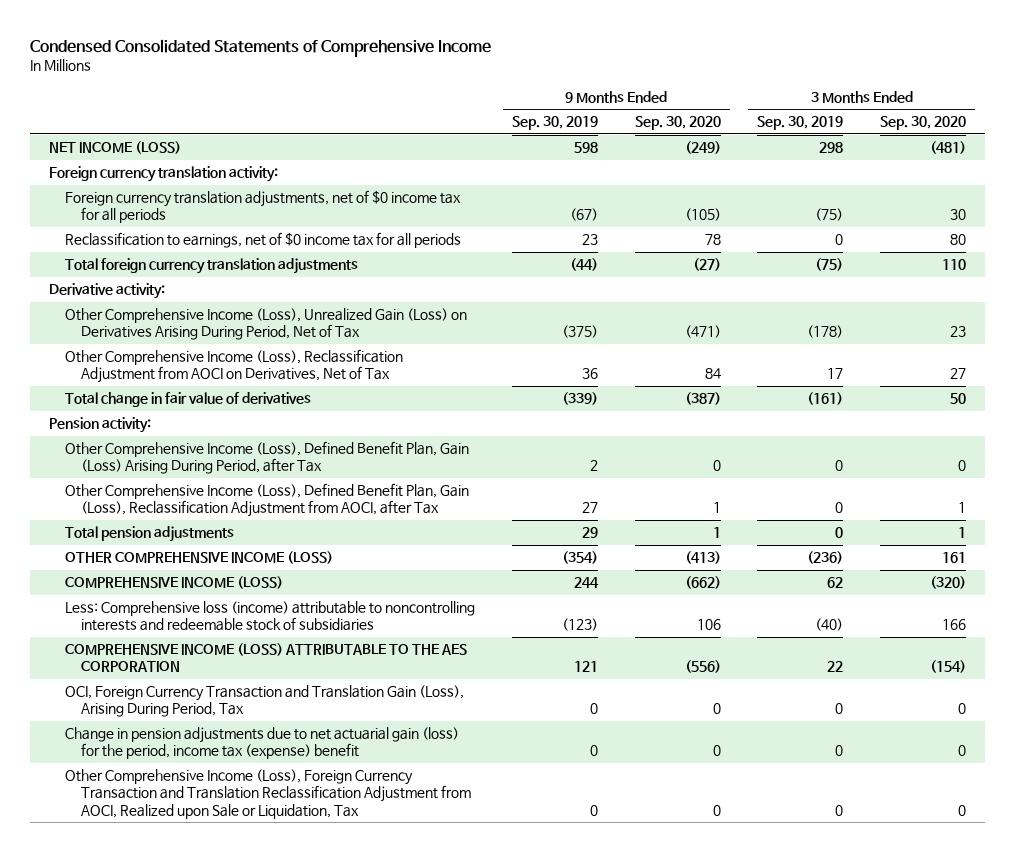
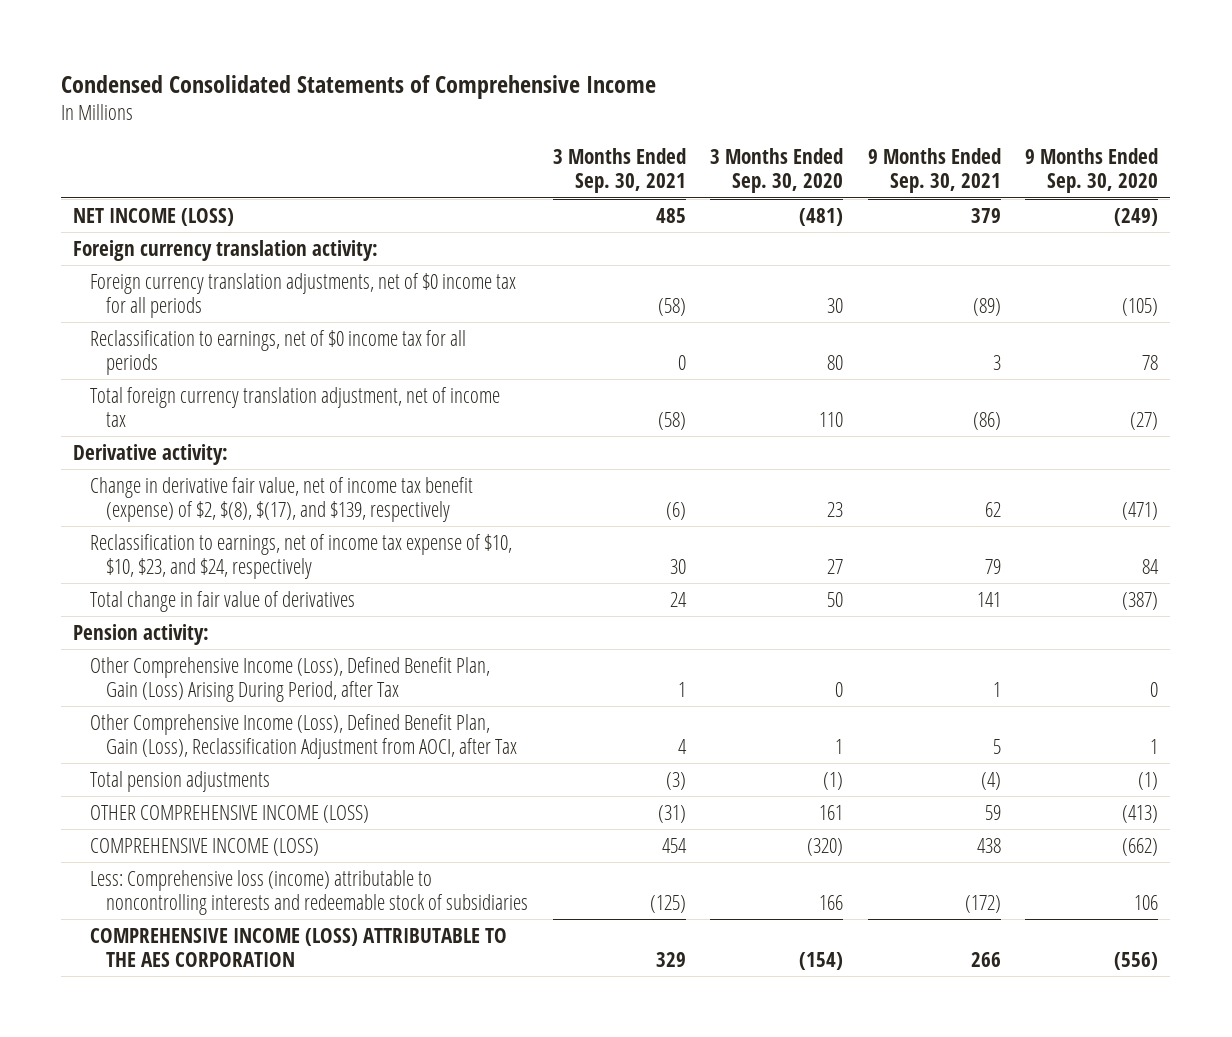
[511,116,598,131] Sep. 30, 2019 -> none
[757,116,844,131] Sep. 30, 2019 -> none
none -> [552,148,686,194] 3 Months Ended Sep. 30, 2021
none -> [867,148,1001,194] 9 Months Ended Sep. 30, 2021
[64,258,358,275] Total foreign currency translation adjustments -> [89,386,500,427] Total foreign currency translation adjustment, net of income tax
[64,308,467,341] Other Comprehensive Income (Loss), Unrealized Gain (Loss) on Derivatives Arising During Period, Net of Tax -> [89,476,473,522] Change in derivative fair value, net of income tax benefit (expense) of $2, $(8), $(17), and $139, respectively
[64,349,403,384] Other Comprehensive Income (Loss), Reclassification Adjustment from AOCI on Derivatives, Net of Tax -> [89,533,512,579] Reclassification to earnings, net of income tax expense of $10, $10, $23, and $24, respectively
[712,527,721,539] 1 -> [1138,771,1159,790] (1)
[958,527,967,539] 1 -> [823,771,844,790] (1)
[64,685,464,718] OCI, Foreign Currency Transaction and Translation Gain (Loss), Arising During Period, Tax -> none
[64,727,459,760] Change in pension adjustments due to net actuarial gain (loss) for the period, income tax (expense) benefit -> none
[64,769,472,819] Other Comprehensive Income (Loss), Foreign Currency Transaction and Translation Reclassification Adjustment from AOCI, Realized upon Sale or Liquidation, Tax -> none

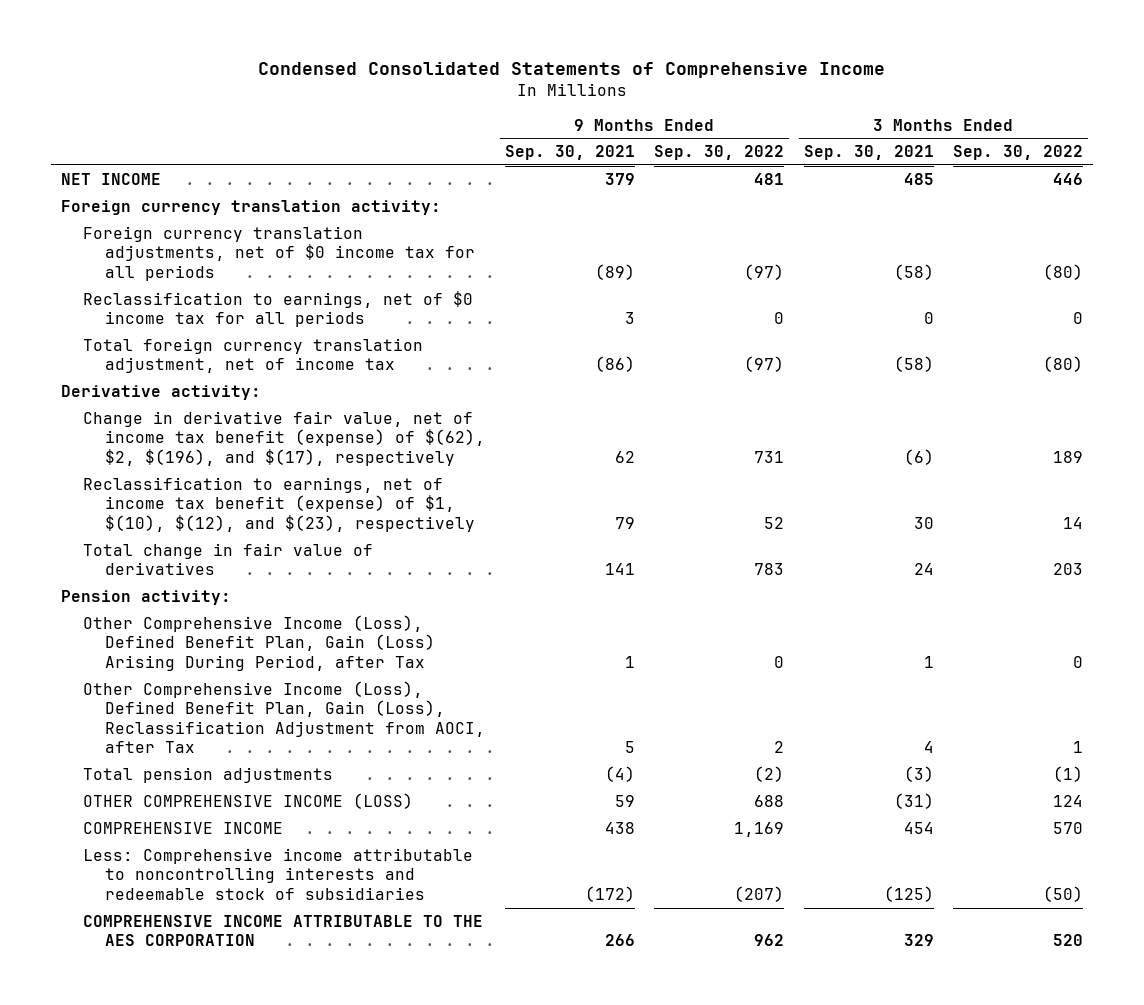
[710,148,844,194] 3 Months Ended Sep. 30, 2020 -> none
[1025,148,1159,194] 9 Months Ended Sep. 30, 2020 -> none
none -> [654,145,785,161] Sep. 30, 2022
none -> [953,145,1084,161] Sep. 30, 2022
[73,207,235,226] NET INCOME (LOSS) -> [60,173,161,186] NET INCOME
[89,476,473,522] Change in derivative fair value, net of income tax benefit (expense) of $2, $(8), $(17), and $139, respectively -> [82,411,486,466] Change in derivative fair value, net of income tax benefit (expense) of $(62), $2, $(196), and $(17), respectively
[89,533,512,579] Reclassification to earnings, net of income tax expense of $10, $10, $23, and $24, respectively -> [82,477,476,532] Reclassification to earnings, net of income tax benefit (expense) of $1, $(10), $(12), and $(23), respectively
[89,837,319,856] COMPREHENSIVE INCOME (LOSS) -> [82,822,283,835] COMPREHENSIVE INCOME
[89,869,528,915] Less: Comprehensive loss (income) attributable to noncontrolling interests and redeemable stock of subsidiaries -> [82,848,473,900] Less: Comprehensive income attributable to noncontrolling interests and redeemable stock of subsidiaries
[89,927,507,967] COMPREHENSIVE INCOME (LOSS) ATTRIBUTABLE TO THE AES CORPORATION -> [82,915,483,947] COMPREHENSIVE INCOME ATTRIBUTABLE TO THE AES CORPORATION

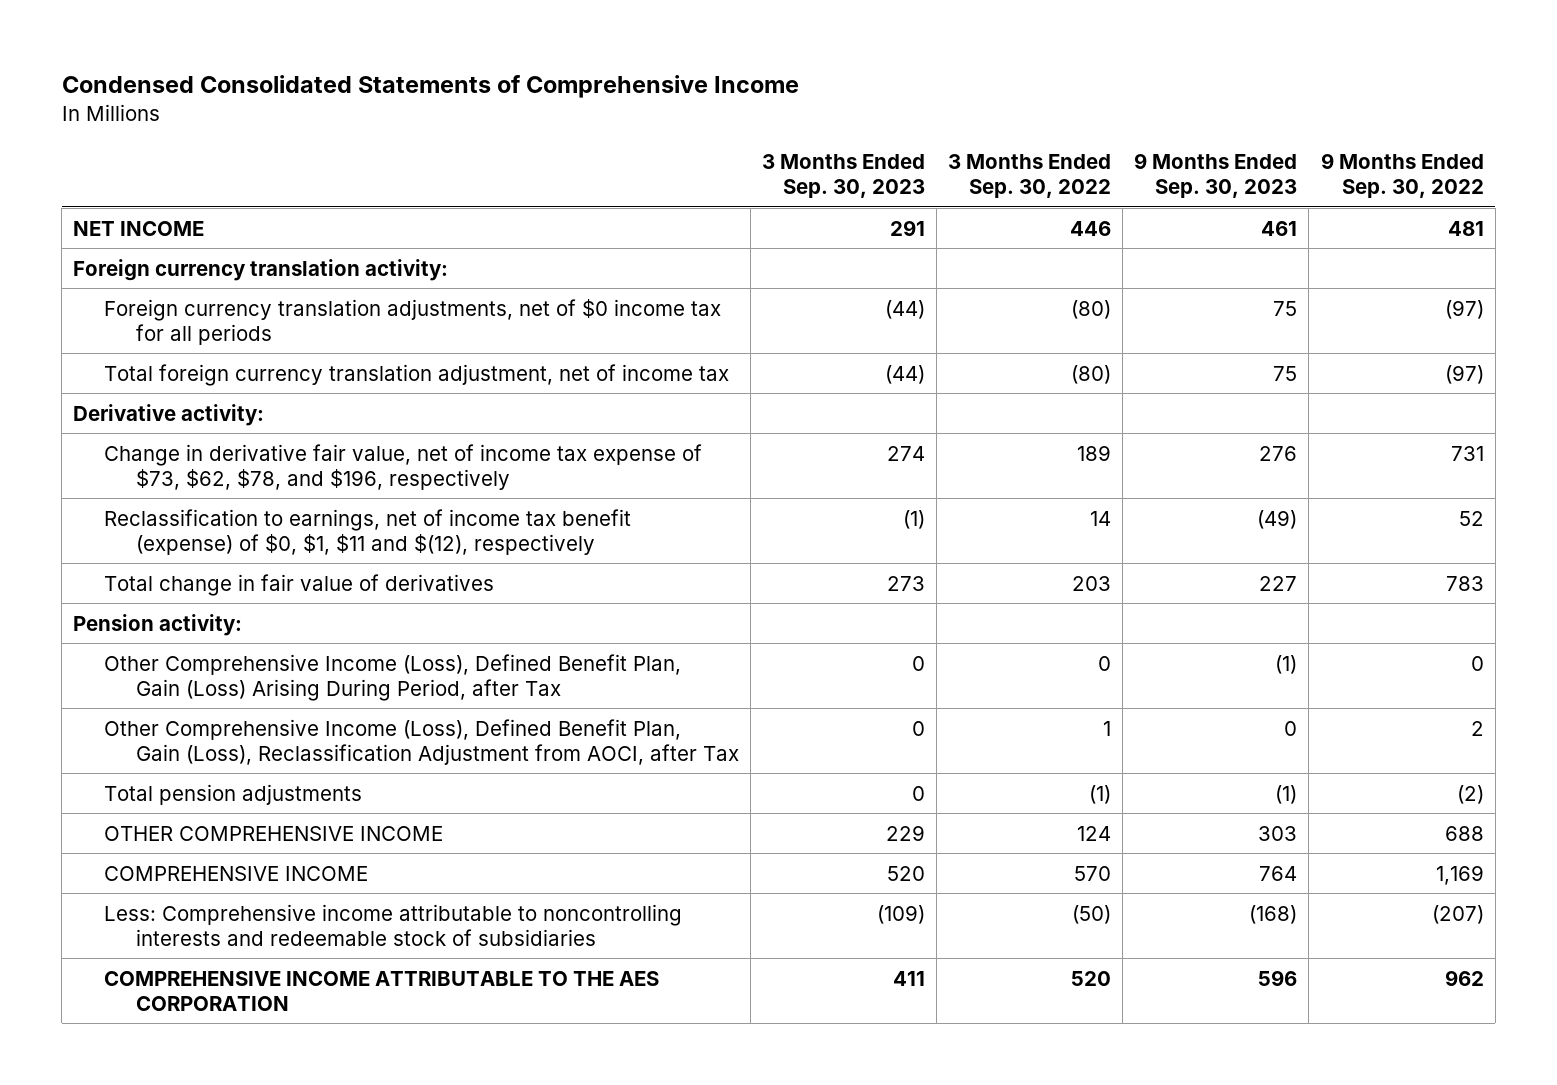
[504,145,635,161] Sep. 30, 2021 -> none
[803,145,934,161] Sep. 30, 2021 -> none
none -> [761,154,925,199] 3 Months Ended Sep. 30, 2023
none -> [1134,153,1298,199] 9 Months Ended Sep. 30, 2023
[82,291,473,328] Reclassification to earnings, net of $0 income tax for all periods -> none
[82,411,486,466] Change in derivative fair value, net of income tax benefit (expense) of $(62), $2, $(196), and $(17), respectively -> [104,443,703,490] Change in derivative fair value, net of income tax expense of $73, $62, $78, and $196, respectively
[82,477,476,532] Reclassification to earnings, net of income tax benefit (expense) of $1, $(10), $(12), and $(23), respectively -> [104,508,632,555] Reclassification to earnings, net of income tax benefit (expense) of $0, $1, $11 and $(12), respectively
[82,793,413,810] OTHER COMPREHENSIVE INCOME (LOSS) -> [104,825,444,841] OTHER COMPREHENSIVE INCOME

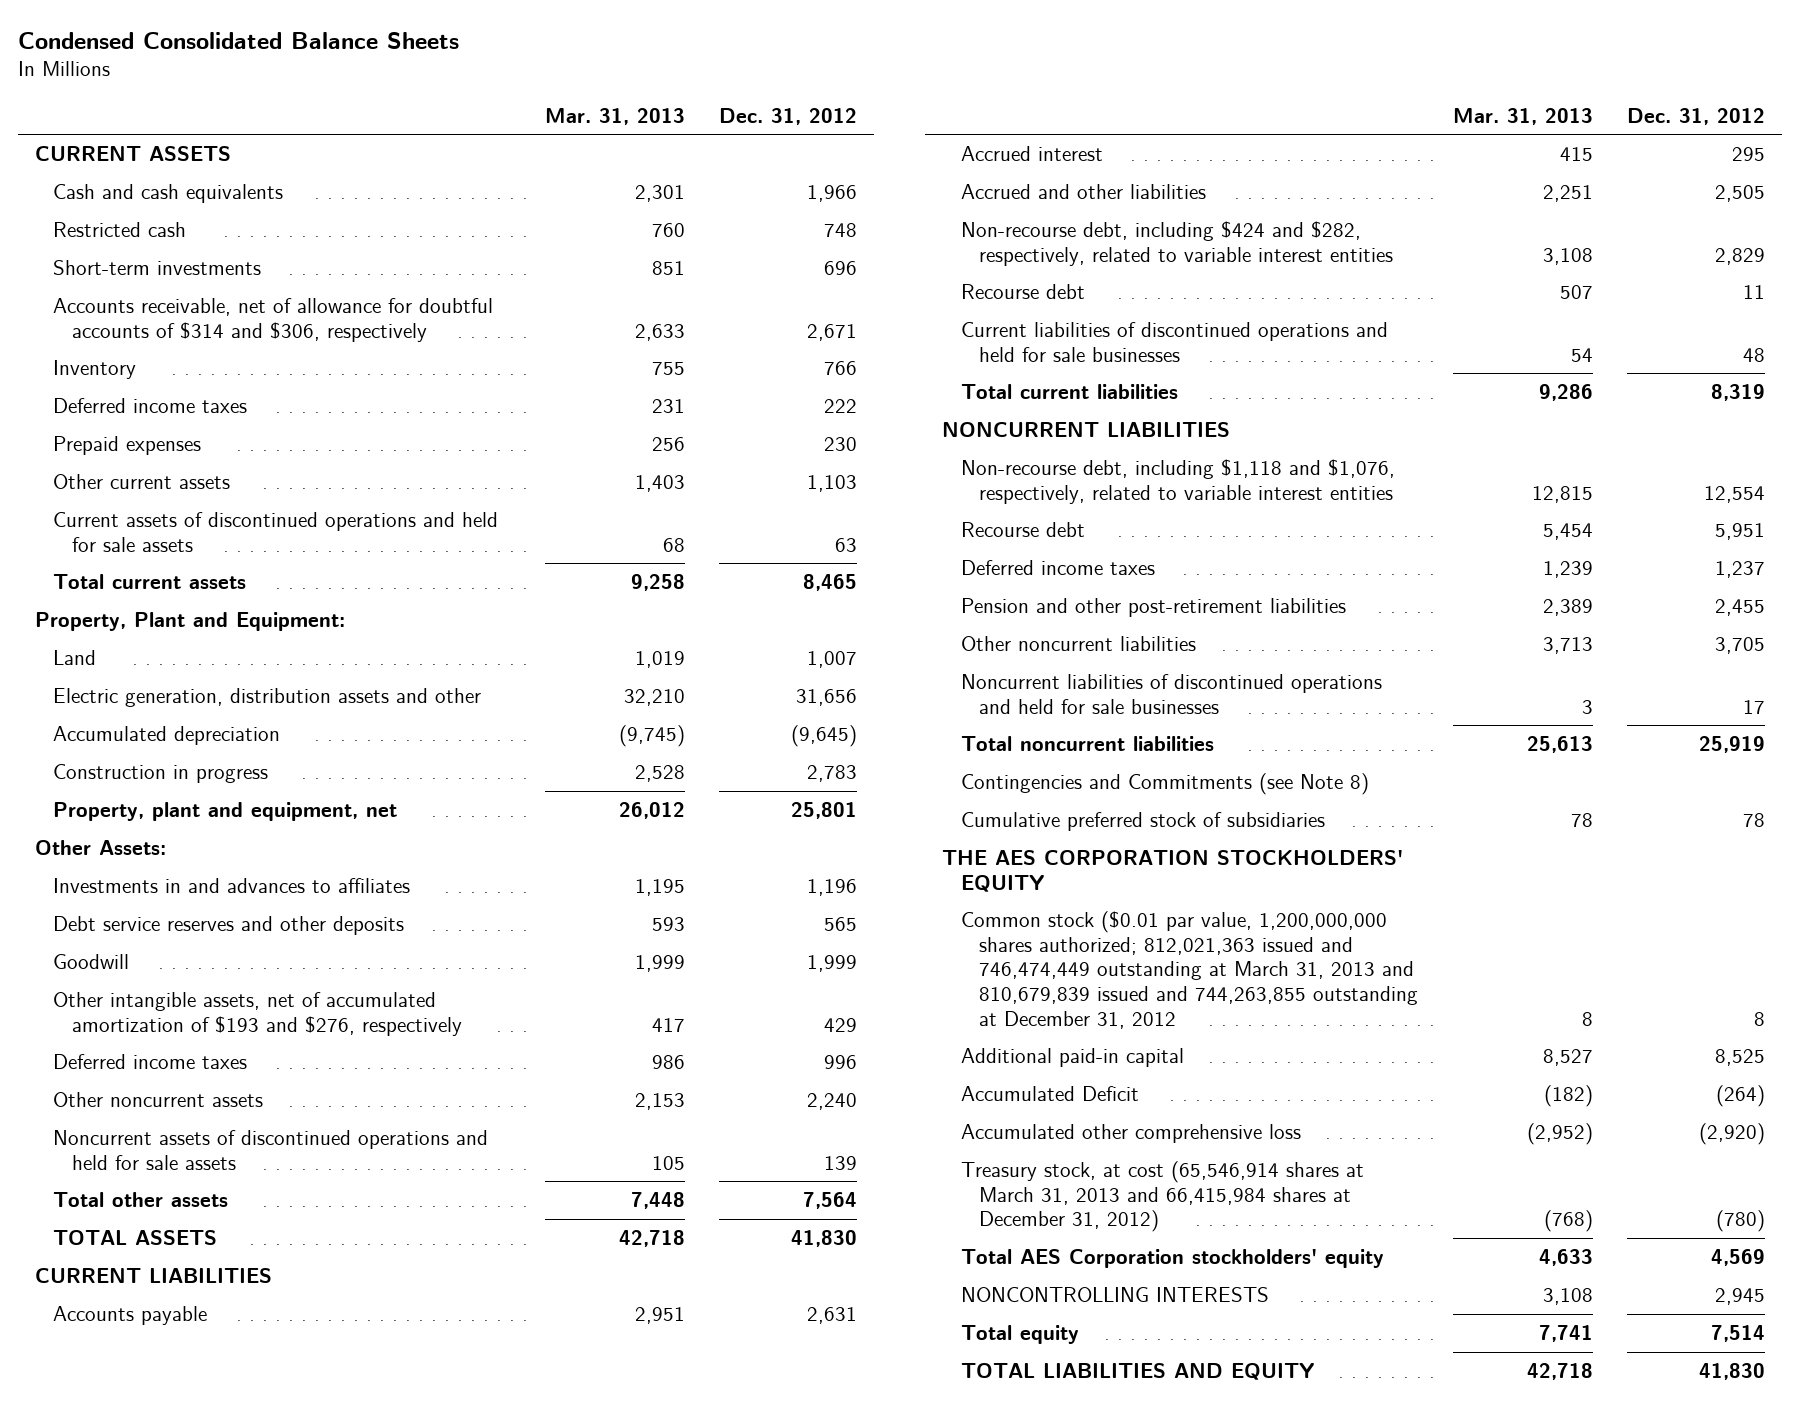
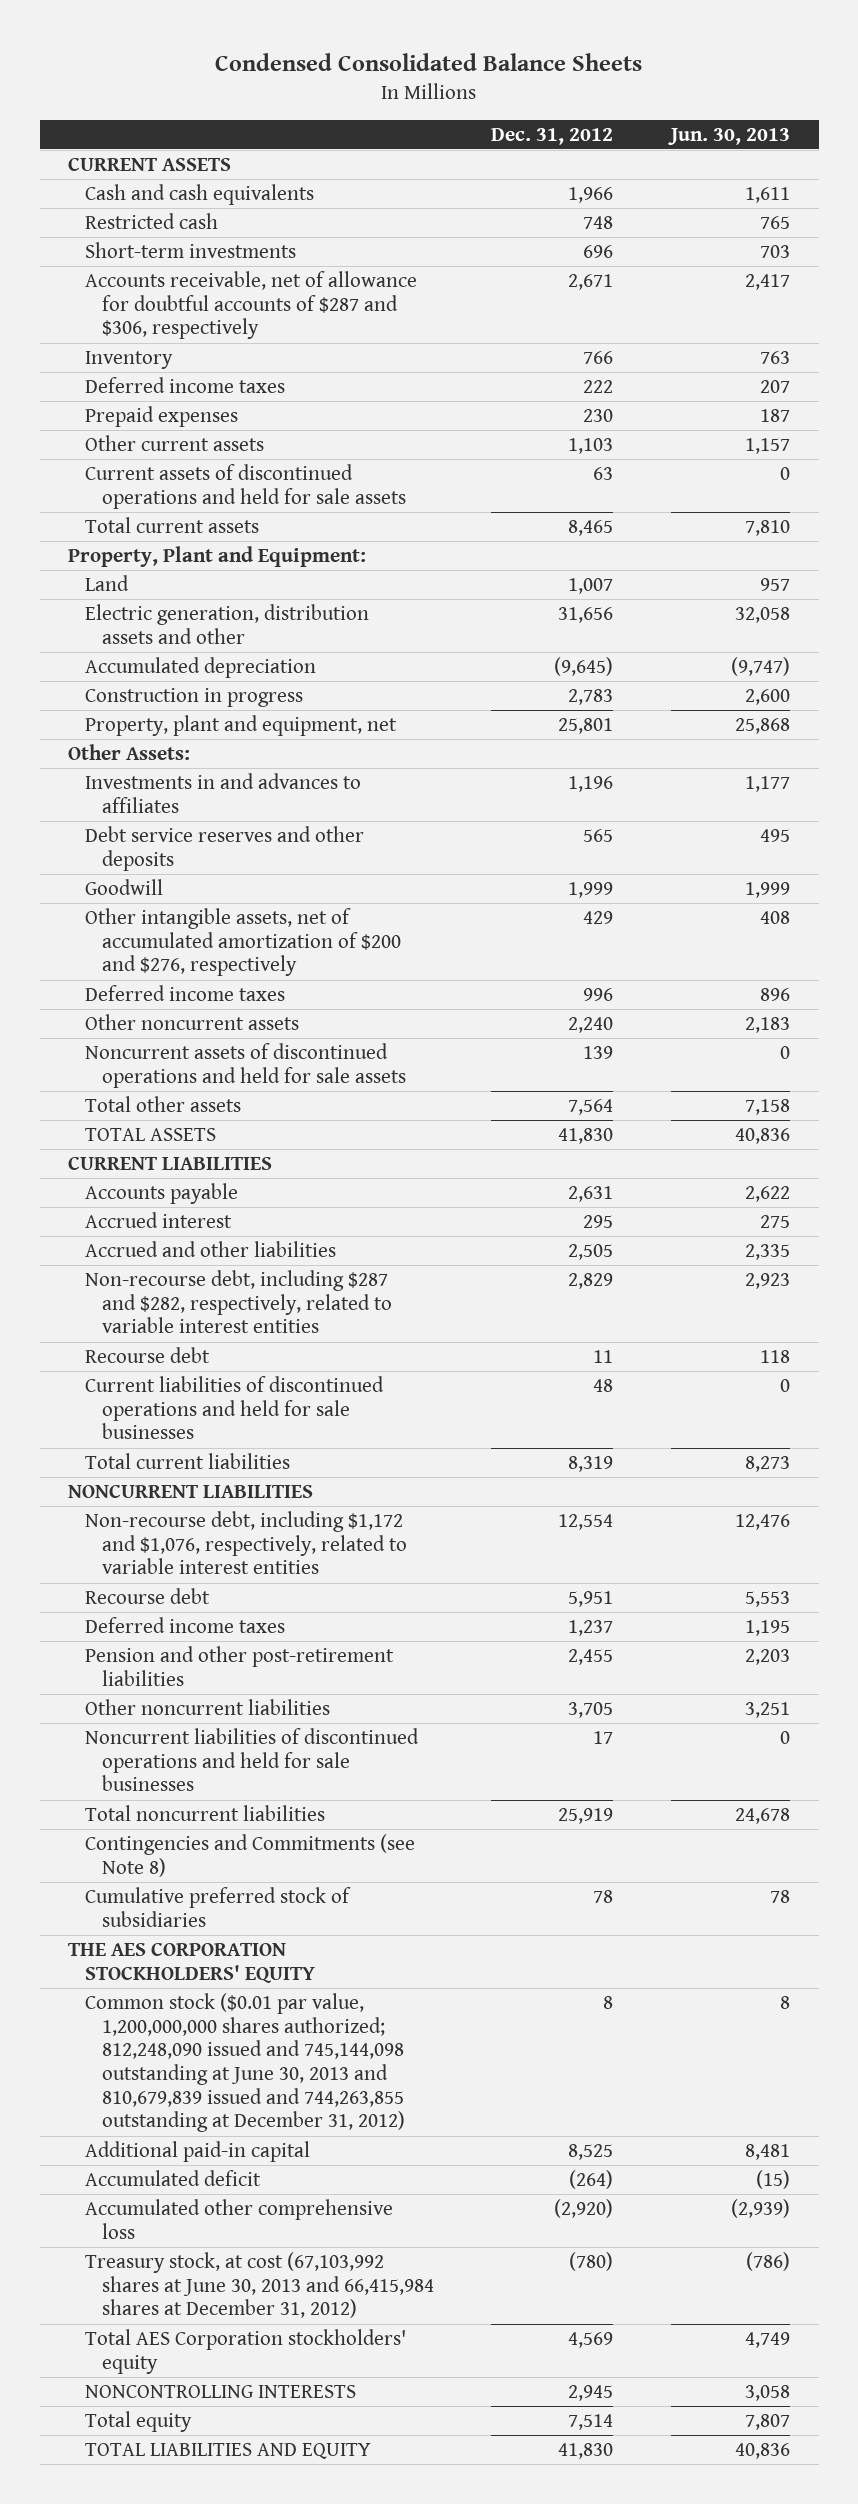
[544,107,685,125] Mar. 31, 2013 -> none
none -> [667,127,790,145] Jun. 30, 2013
[53,297,494,342] Accounts receivable, net of allowance for doubtful accounts of $314 and $306, respectively -> [85,270,418,340] Accounts receivable, net of allowance for doubtful accounts of $287 and $306, respectively
[53,991,462,1036] Other intangible assets, net of accumulated amortization of $193 and $276, respectively -> [85,907,401,977] Other intangible assets, net of accumulated amortization of $200 and $276, respectively
[960,220,1394,266] Non-recourse debt, including $424 and $282, respectively, related to variable interest entities -> [85,1269,392,1334] Non-recourse debt, including $287 and $282, respectively, related to variable interest entities
[960,458,1395,504] Non-recourse debt, including $1,118 and $1,076, respectively, related to variable interest entities -> [85,1510,407,1575] Non-recourse debt, including $1,172 and $1,076, respectively, related to variable interest entities
[960,910,1419,1029] Common stock ($0.01 par value, 1,200,000,000 shares authorized; 812,021,363 issued and 746,474,449 outstanding at March 31, 2013 and 810,679,839 issued and 744,263,855 outstanding at December 31, 2012 -> [85,1992,405,2133] Common stock ($0.01 par value, 1,200,000,000 shares authorized; 812,248,090 issued and 745,144,098 outstanding at June 30, 2013 and 810,679,839 issued and 744,263,855 outstanding at December 31, 2012)
[960,1085,1139,1101] Accumulated Deficit -> [85,2169,262,2186] Accumulated deficit
[960,1160,1364,1233] Treasury stock, at cost (65,546,914 shares at March 31, 2013 and 66,415,984 shares at December 31, 2012) -> [85,2251,434,2319] Treasury stock, at cost (67,103,992 shares at June 30, 2013 and 66,415,984 shares at December 31, 2012)

